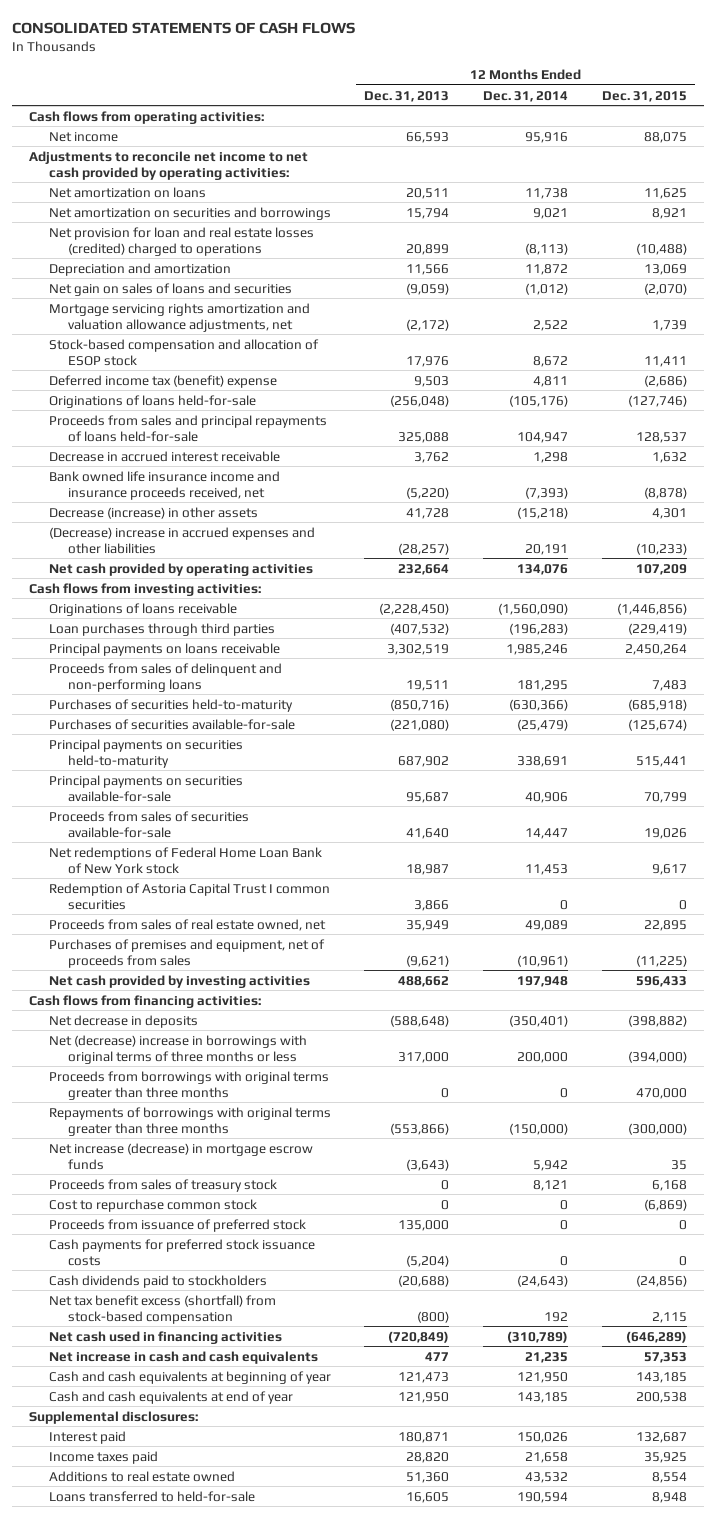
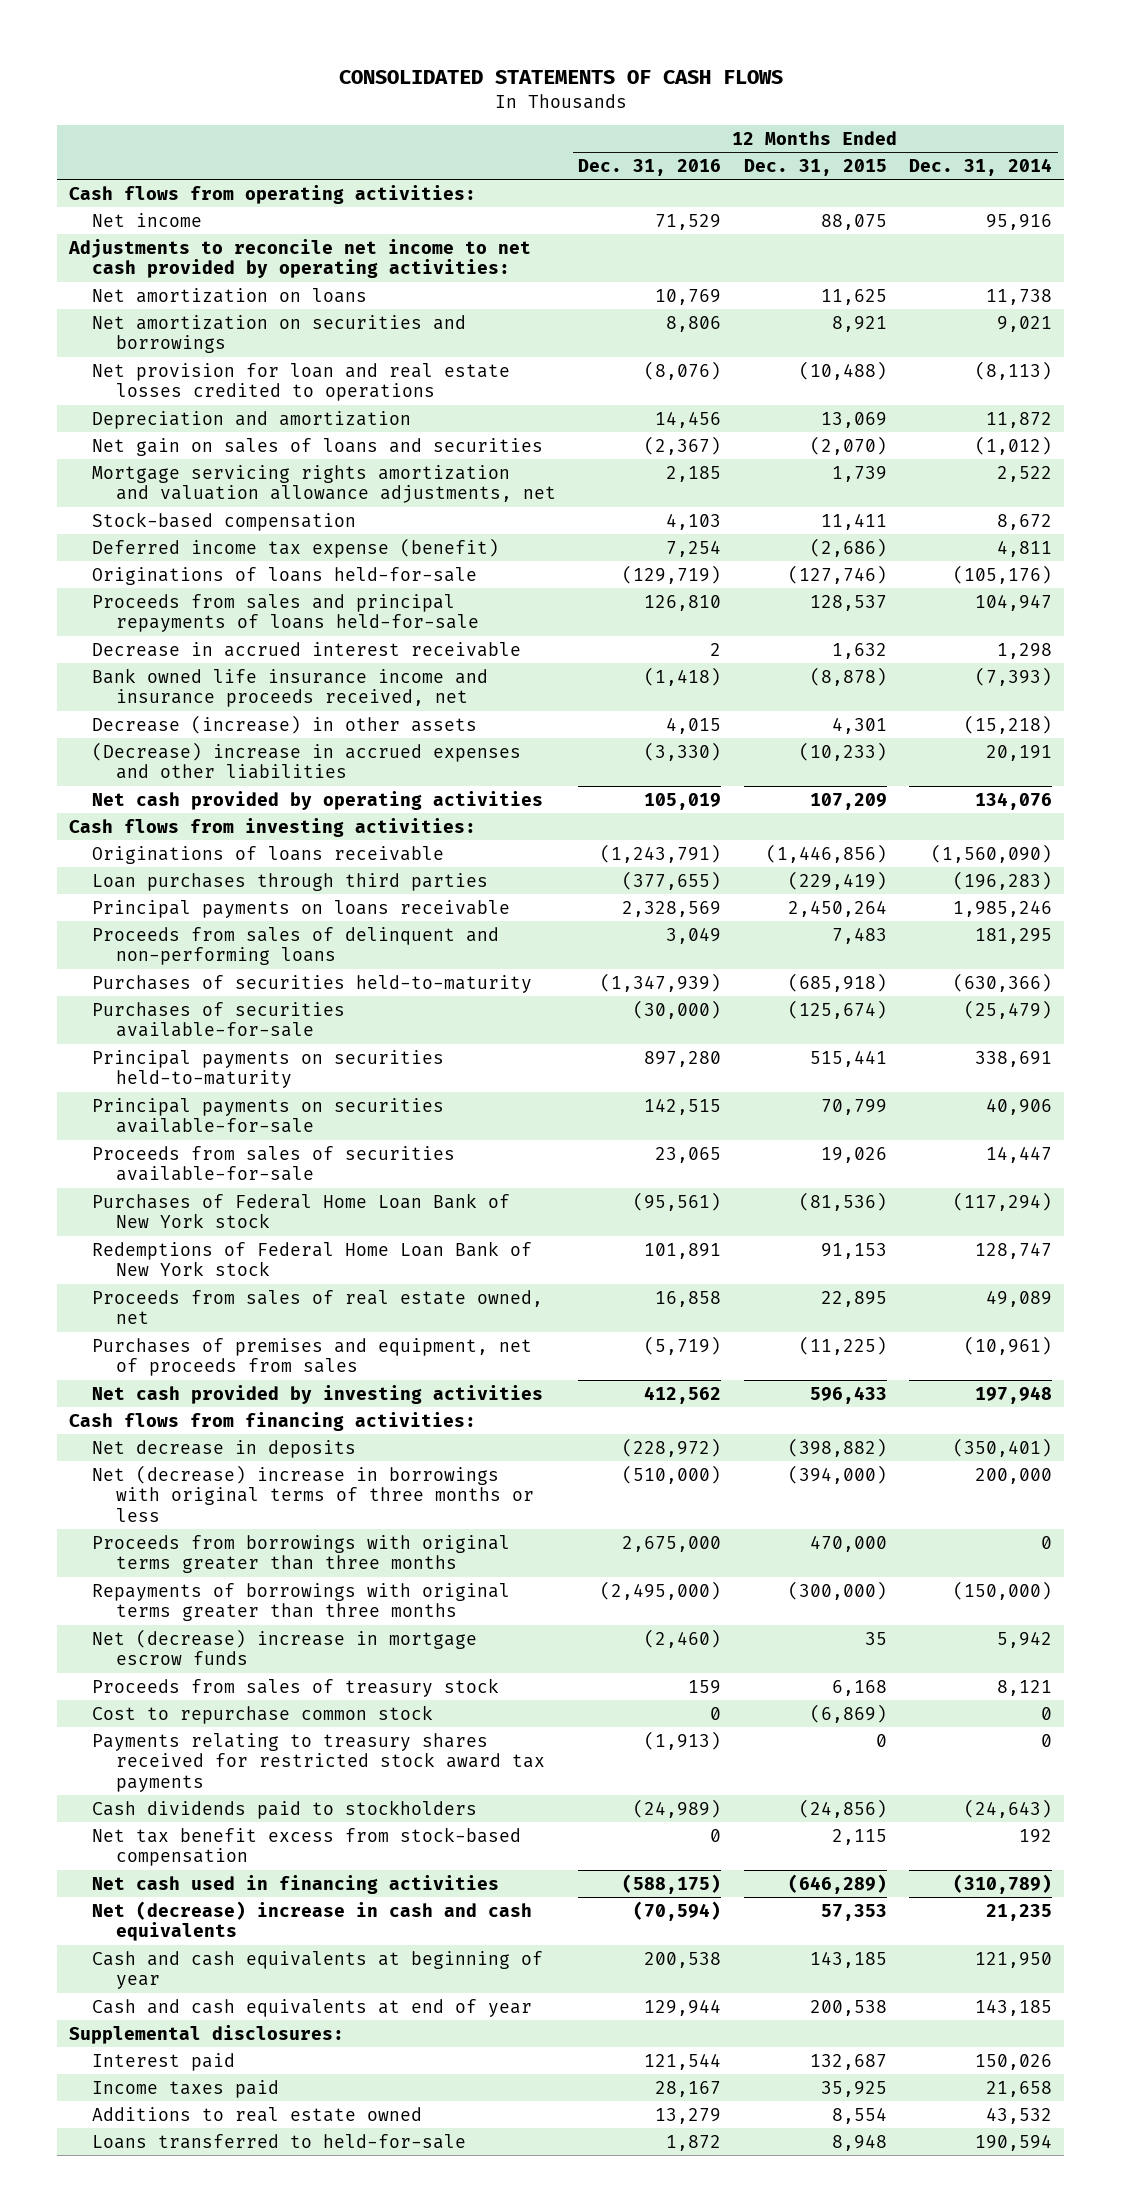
[364,90,450,102] Dec. 31, 2013 -> none
none -> [578,158,722,176] Dec. 31, 2016
[48,226,314,256] Net provision for loan and real estate losses (credited) charged to operations -> [92,362,511,402] Net provision for loan and real estate losses credited to operations
[48,338,319,366] Stock-based compensation and allocation of ESOP stock -> [92,511,357,531] Stock-based compensation
[48,374,277,388] Deferred income tax (benefit) expense -> [92,537,500,558] Deferred income tax expense (benefit)
[48,882,330,910] Redemption of Astoria Capital Trust I common securities -> none
none -> [92,1192,511,1229] Purchases of Federal Home Loan Bank of New York stock
[48,846,322,874] Net redemptions of Federal Home Loan Bank of New York stock -> [92,1240,533,1277] Redemptions of Federal Home Loan Bank of New York stock
[525,863,569,875] 11,453 -> [975,1241,1053,1259] 128,747
[651,863,687,875] 9,617 -> [820,1242,887,1259] 91,153
[48,1142,313,1170] Net increase (decrease) in mortgage escrow funds -> [92,1628,478,1666] Net (decrease) increase in mortgage escrow funds
[48,1218,306,1232] Proceeds from issuance of preferred stock -> none
[48,1238,315,1266] Cash payments for preferred stock issuance costs -> none
none -> [92,1732,545,1792] Payments relating to treasury shares received for restricted stock award tax payments
[48,1294,276,1324] Net tax benefit excess (shortfall) from stock-based compensation -> [92,1826,522,1867] Net tax benefit excess from stock-based compensation
[48,1350,318,1364] Net increase in cash and cash equivalents -> [92,1900,533,1942] Net (decrease) increase in cash and cash equivalents

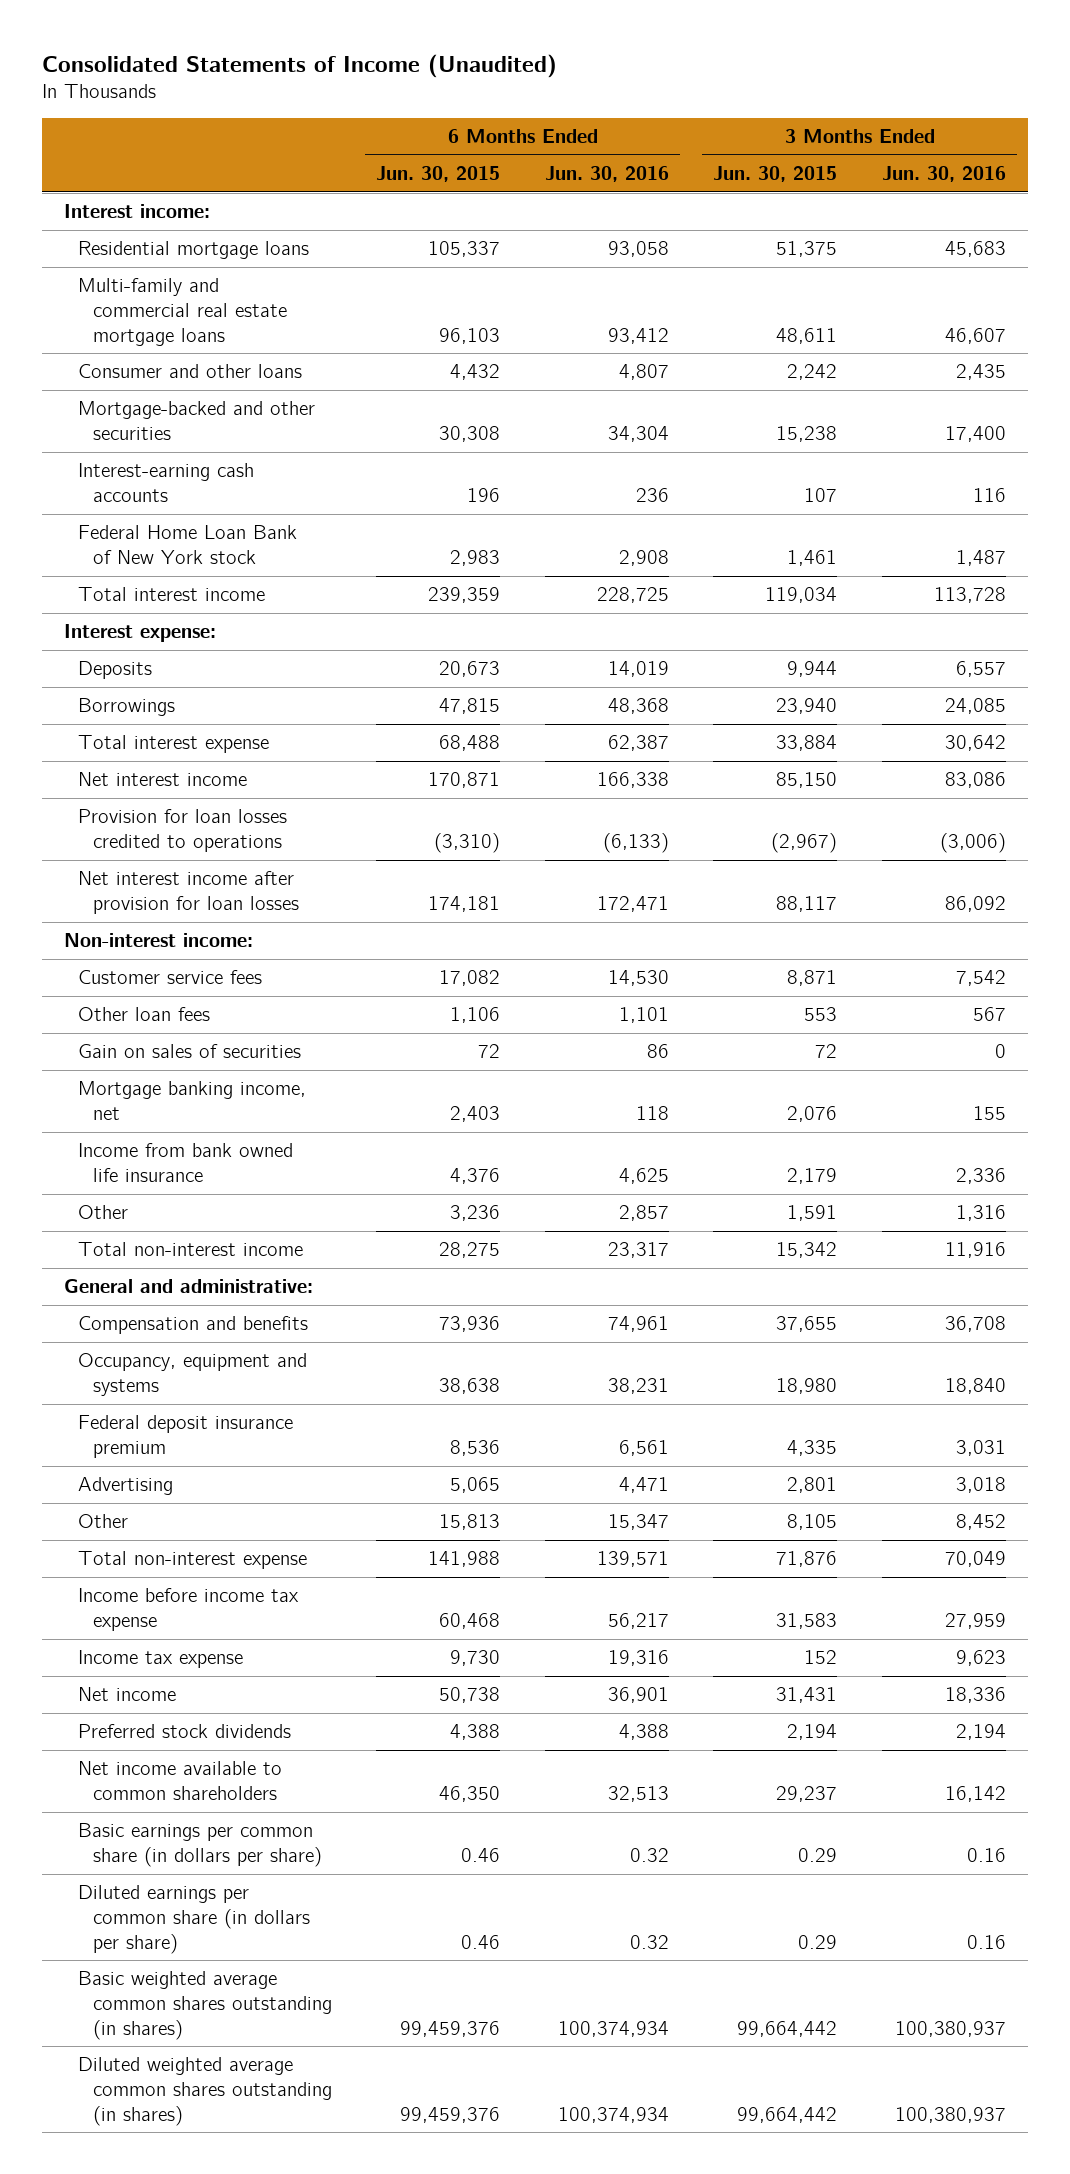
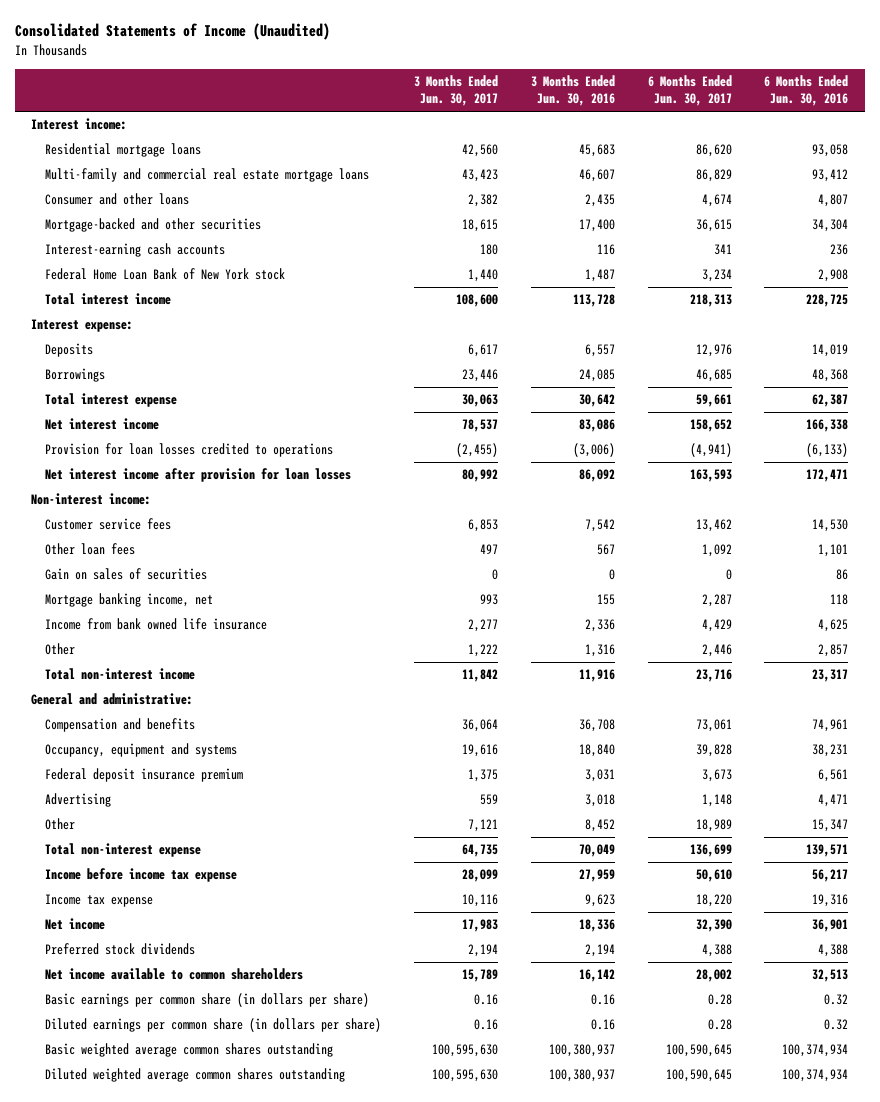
[376,165,501,182] Jun. 30, 2015 -> none
[713,165,838,182] Jun. 30, 2015 -> none
none -> [414,74,499,107] 3 Months Ended Jun. 30, 2017
none -> [647,74,732,107] 6 Months Ended Jun. 30, 2017
[78,1971,333,2040] Basic weighted average common shares outstanding (in shares) -> [45,1043,334,1058] Basic weighted average common shares outstanding
[78,2057,333,2126] Diluted weighted average common shares outstanding (in shares) -> [45,1068,346,1083] Diluted weighted average common shares outstanding

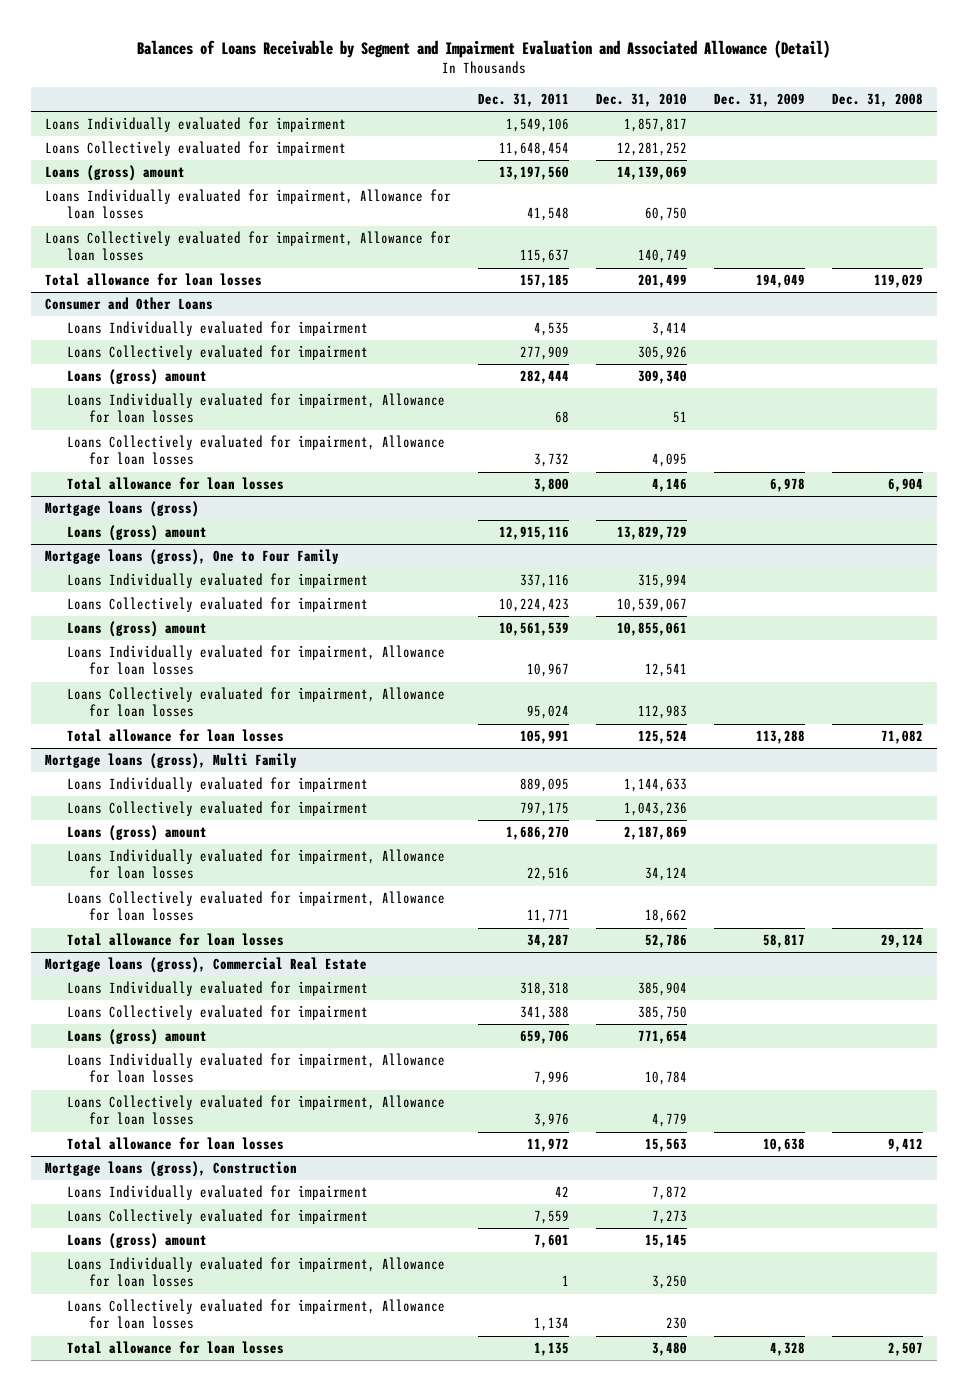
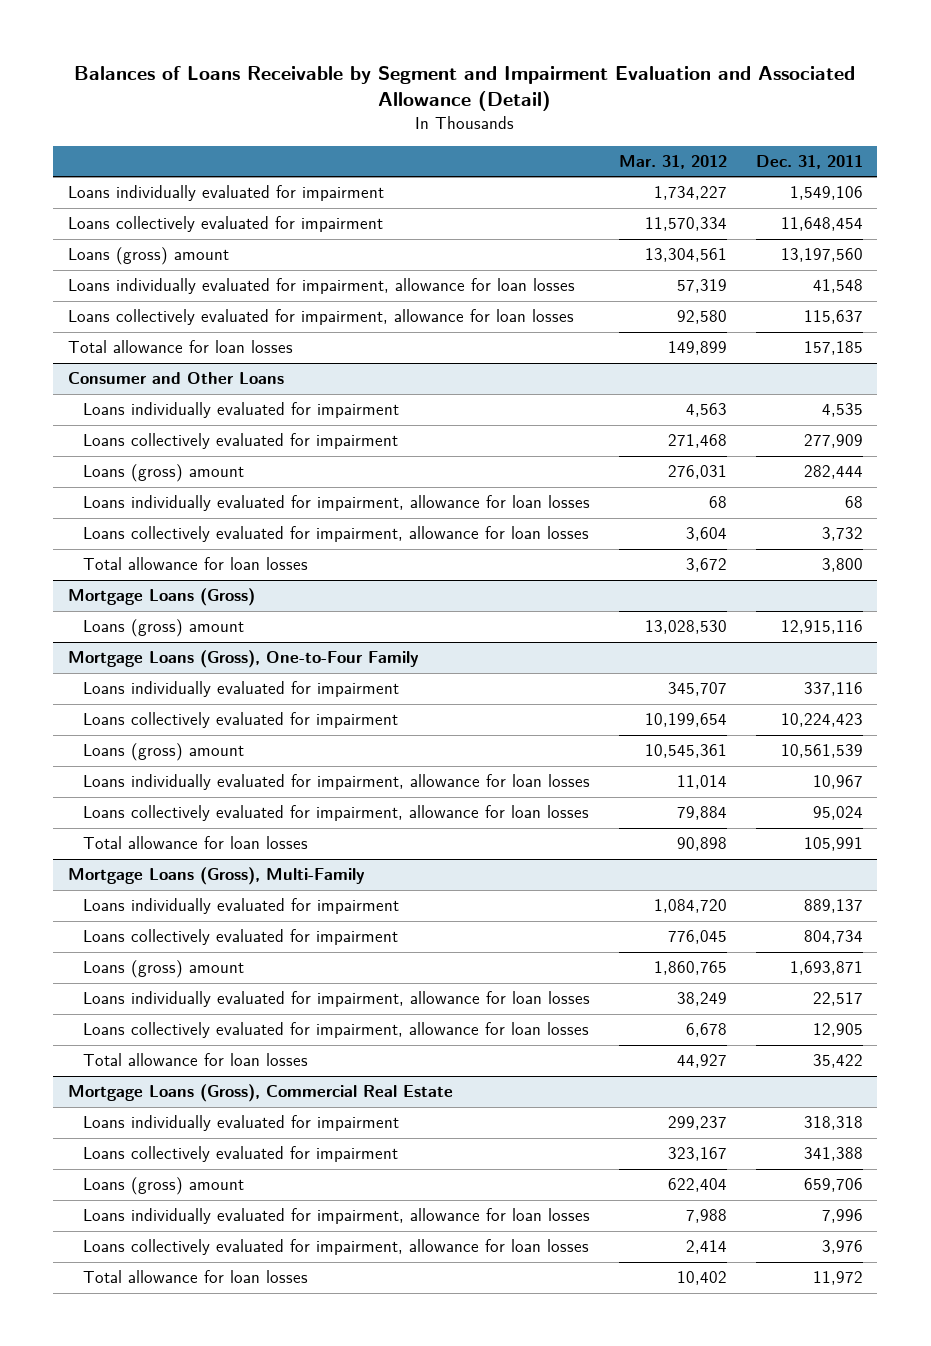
[596,93,688,108] Dec. 31, 2010 -> none
[714,93,806,108] Dec. 31, 2009 -> none
[832,93,924,108] Dec. 31, 2008 -> none
none -> [618,154,727,169] Mar. 31, 2012
[44,117,346,133] Loans Individually evaluated for impairment -> [67,185,384,202] Loans individually evaluated for impairment
[44,141,346,157] Loans Collectively evaluated for impairment -> [67,216,383,233] Loans collectively evaluated for impairment
[44,189,451,220] Loans Individually evaluated for impairment, Allowance for loan losses -> [67,278,575,295] Loans individually evaluated for impairment, allowance for loan losses
[44,231,451,262] Loans Collectively evaluated for impairment, Allowance for loan losses -> [67,309,574,326] Loans collectively evaluated for impairment, allowance for loan losses
[67,321,369,337] Loans Individually evaluated for impairment -> [82,402,399,419] Loans individually evaluated for impairment
[67,345,369,361] Loans Collectively evaluated for impairment -> [82,433,398,450] Loans collectively evaluated for impairment
[67,393,446,424] Loans Individually evaluated for impairment, Allowance for loan losses -> [82,495,590,512] Loans individually evaluated for impairment, allowance for loan losses
[67,435,446,466] Loans Collectively evaluated for impairment, Allowance for loan losses -> [82,526,589,543] Loans collectively evaluated for impairment, allowance for loan losses
[44,501,199,518] Mortgage loans (gross) -> [67,588,255,607] Mortgage Loans (Gross)
[44,549,339,566] Mortgage loans (gross), One to Four Family -> [67,650,419,669] Mortgage Loans (Gross), One-to-Four Family
[67,573,369,589] Loans Individually evaluated for impairment -> [82,681,399,698] Loans individually evaluated for impairment
[67,597,369,613] Loans Collectively evaluated for impairment -> [82,712,398,729] Loans collectively evaluated for impairment
[67,645,446,676] Loans Individually evaluated for impairment, Allowance for loan losses -> [82,774,590,791] Loans individually evaluated for impairment, allowance for loan losses
[67,687,446,718] Loans Collectively evaluated for impairment, Allowance for loan losses -> [82,805,589,822] Loans collectively evaluated for impairment, allowance for loan losses
[44,753,297,770] Mortgage loans (gross), Multi Family -> [67,867,365,886] Mortgage Loans (Gross), Multi-Family
[67,777,369,793] Loans Individually evaluated for impairment -> [82,898,399,915] Loans individually evaluated for impairment
[520,778,570,793] 889,095 -> [803,899,863,914] 889,137
[67,801,369,817] Loans Collectively evaluated for impairment -> [82,929,398,946] Loans collectively evaluated for impairment
[520,802,570,817] 797,175 -> [803,930,863,945] 804,734
[506,826,570,841] 1,686,270 -> [789,961,863,976] 1,693,871
[67,849,446,880] Loans Individually evaluated for impairment, Allowance for loan losses -> [82,991,590,1008] Loans individually evaluated for impairment, allowance for loan losses
[527,867,570,882] 22,516 -> [812,992,863,1007] 22,517
[67,891,446,922] Loans Collectively evaluated for impairment, Allowance for loan losses -> [82,1022,589,1039] Loans collectively evaluated for impairment, allowance for loan losses
[527,909,570,924] 11,771 -> [812,1023,863,1038] 12,905
[527,934,570,949] 34,287 -> [812,1054,863,1069] 35,422
[44,957,367,974] Mortgage loans (gross), Commercial Real Estate -> [67,1084,453,1103] Mortgage Loans (Gross), Commercial Real Estate
[67,981,369,997] Loans Individually evaluated for impairment -> [82,1115,399,1132] Loans individually evaluated for impairment
[67,1005,369,1021] Loans Collectively evaluated for impairment -> [82,1146,398,1163] Loans collectively evaluated for impairment
[67,1053,446,1084] Loans Individually evaluated for impairment, Allowance for loan losses -> [82,1208,590,1225] Loans individually evaluated for impairment, allowance for loan losses
[67,1095,446,1126] Loans Collectively evaluated for impairment, Allowance for loan losses -> [82,1239,589,1256] Loans collectively evaluated for impairment, allowance for loan losses
[44,1161,297,1178] Mortgage loans (gross), Construction -> none
[67,1185,369,1201] Loans Individually evaluated for impairment -> none
[67,1209,369,1225] Loans Collectively evaluated for impairment -> none
[67,1233,208,1250] Loans (gross) amount -> none
[67,1257,446,1288] Loans Individually evaluated for impairment, Allowance for loan losses -> none
[67,1299,446,1330] Loans Collectively evaluated for impairment, Allowance for loan losses -> none
[67,1341,285,1355] Total allowance for loan losses -> none

